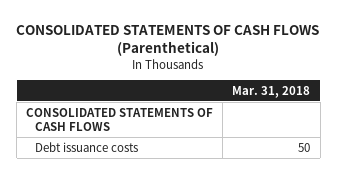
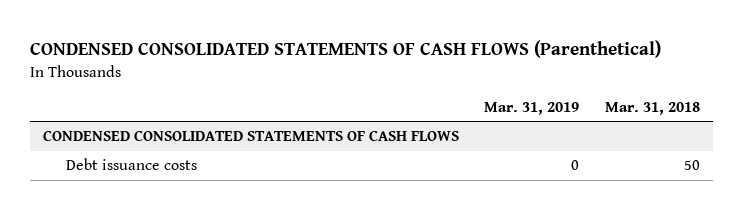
[16,24,320,56] CONSOLIDATED STATEMENTS OF CASH FLOWS (Parenthetical) -> [30,40,662,59] CONDENSED CONSOLIDATED STATEMENTS OF CASH FLOWS (Parenthetical)
none -> [484,101,580,115] Mar. 31, 2019
[26,107,214,131] CONSOLIDATED STATEMENTS OF CASH FLOWS -> [43,130,460,142] CONDENSED CONSOLIDATED STATEMENTS OF CASH FLOWS

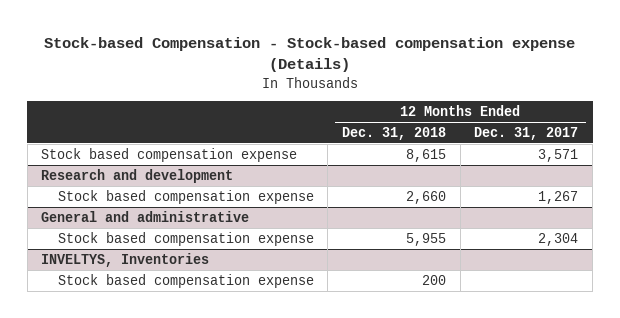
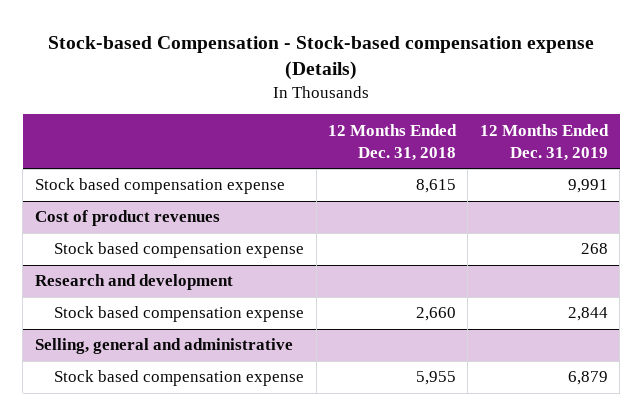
[474,126,579,140] Dec. 31, 2017 -> none
none -> [479,123,609,161] 12 Months Ended Dec. 31, 2019
none -> [34,210,220,227] Cost of product revenues
none -> [54,242,305,259] Stock based compensation expense
[41,210,250,222] General and administrative -> [34,338,293,355] Selling, general and administrative
[41,252,210,267] INVELTYS, Inventories -> none
[57,273,314,288] Stock based compensation expense -> none

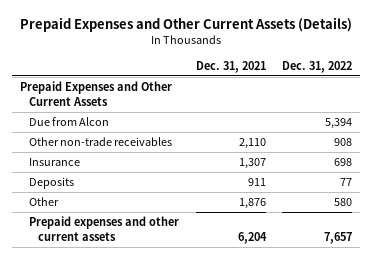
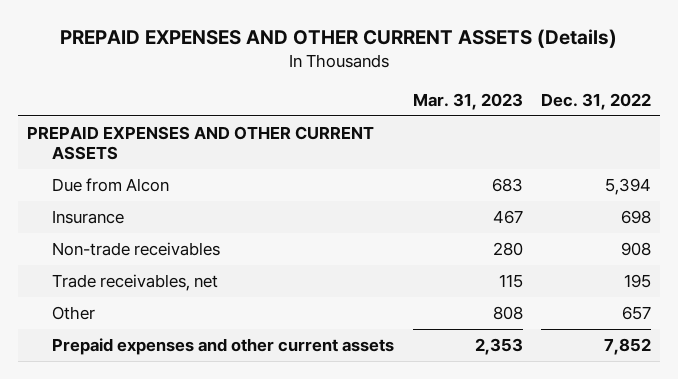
[20,17,353,33] Prepaid Expenses and Other Current Assets (Details) -> [60,29,618,49] PREPAID EXPENSES AND OTHER CURRENT ASSETS (Details)
[195,60,266,73] Dec. 31, 2021 -> none
none -> [412,92,523,110] Mar. 31, 2023
[20,81,173,106] Prepaid Expenses and Other Current Assets -> [27,125,375,160] PREPAID EXPENSES AND OTHER CURRENT ASSETS
[29,137,173,147] Other non-trade receivables -> none
[29,177,75,190] Deposits -> none
none -> [52,241,221,256] Non-trade receivables
none -> [52,273,219,291] Trade receivables, net
[334,198,353,207] 580 -> [622,305,652,320] 657
[324,231,353,244] 7,657 -> [604,337,652,355] 7,852

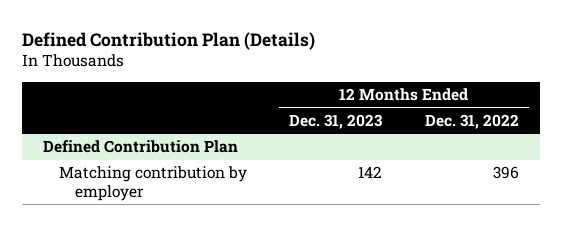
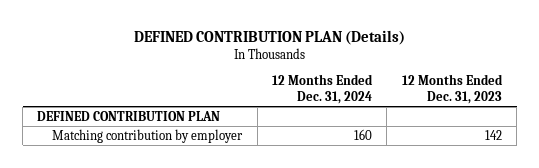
[21,31,315,50] Defined Contribution Plan (Details) -> [133,30,405,46] DEFINED CONTRIBUTION PLAN (Details)
[424,114,519,130] Dec. 31, 2022 -> none
none -> [272,74,374,104] 12 Months Ended Dec. 31, 2024
[42,140,238,154] Defined Contribution Plan -> [37,110,221,121] DEFINED CONTRIBUTION PLAN

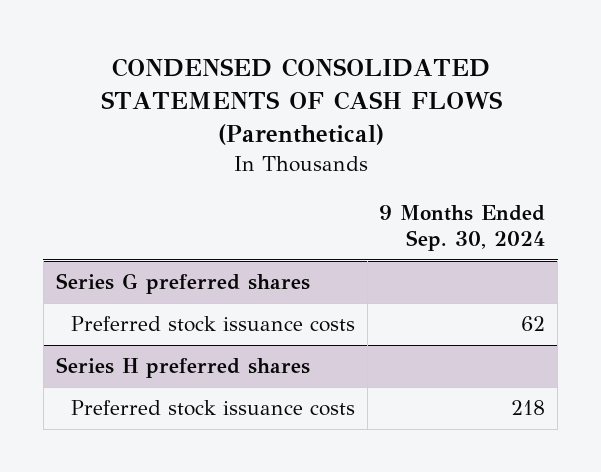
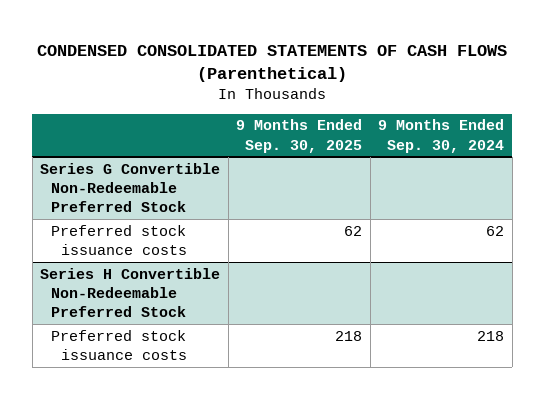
none -> [236,119,363,153] 9 Months Ended Sep. 30, 2025
[55,273,310,295] Series G preferred shares -> [40,162,221,213] Series G Convertible Non-Redeemable Preferred Stock
[55,357,310,379] Series H preferred shares -> [40,267,221,318] Series H Convertible Non-Redeemable Preferred Stock

